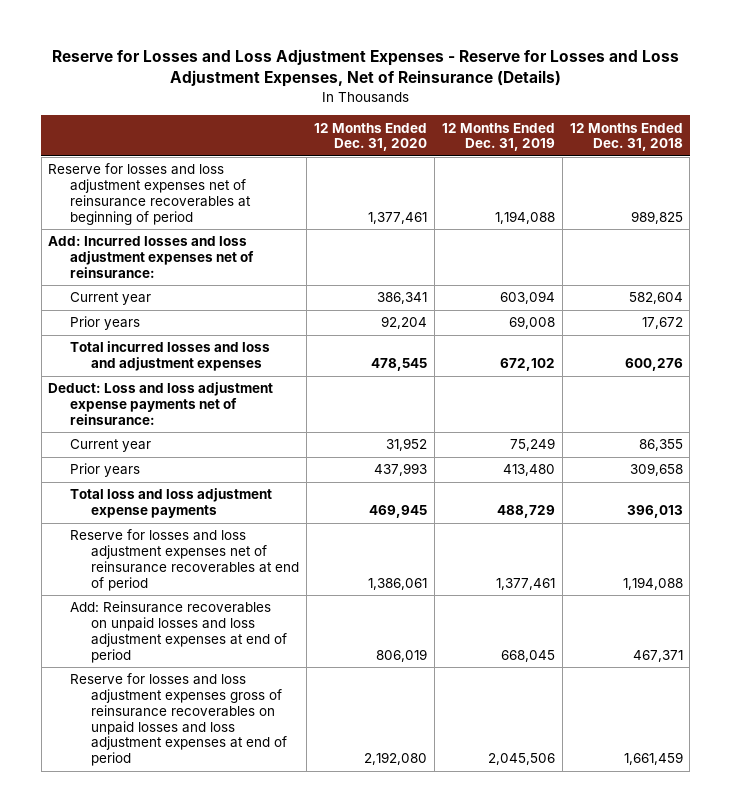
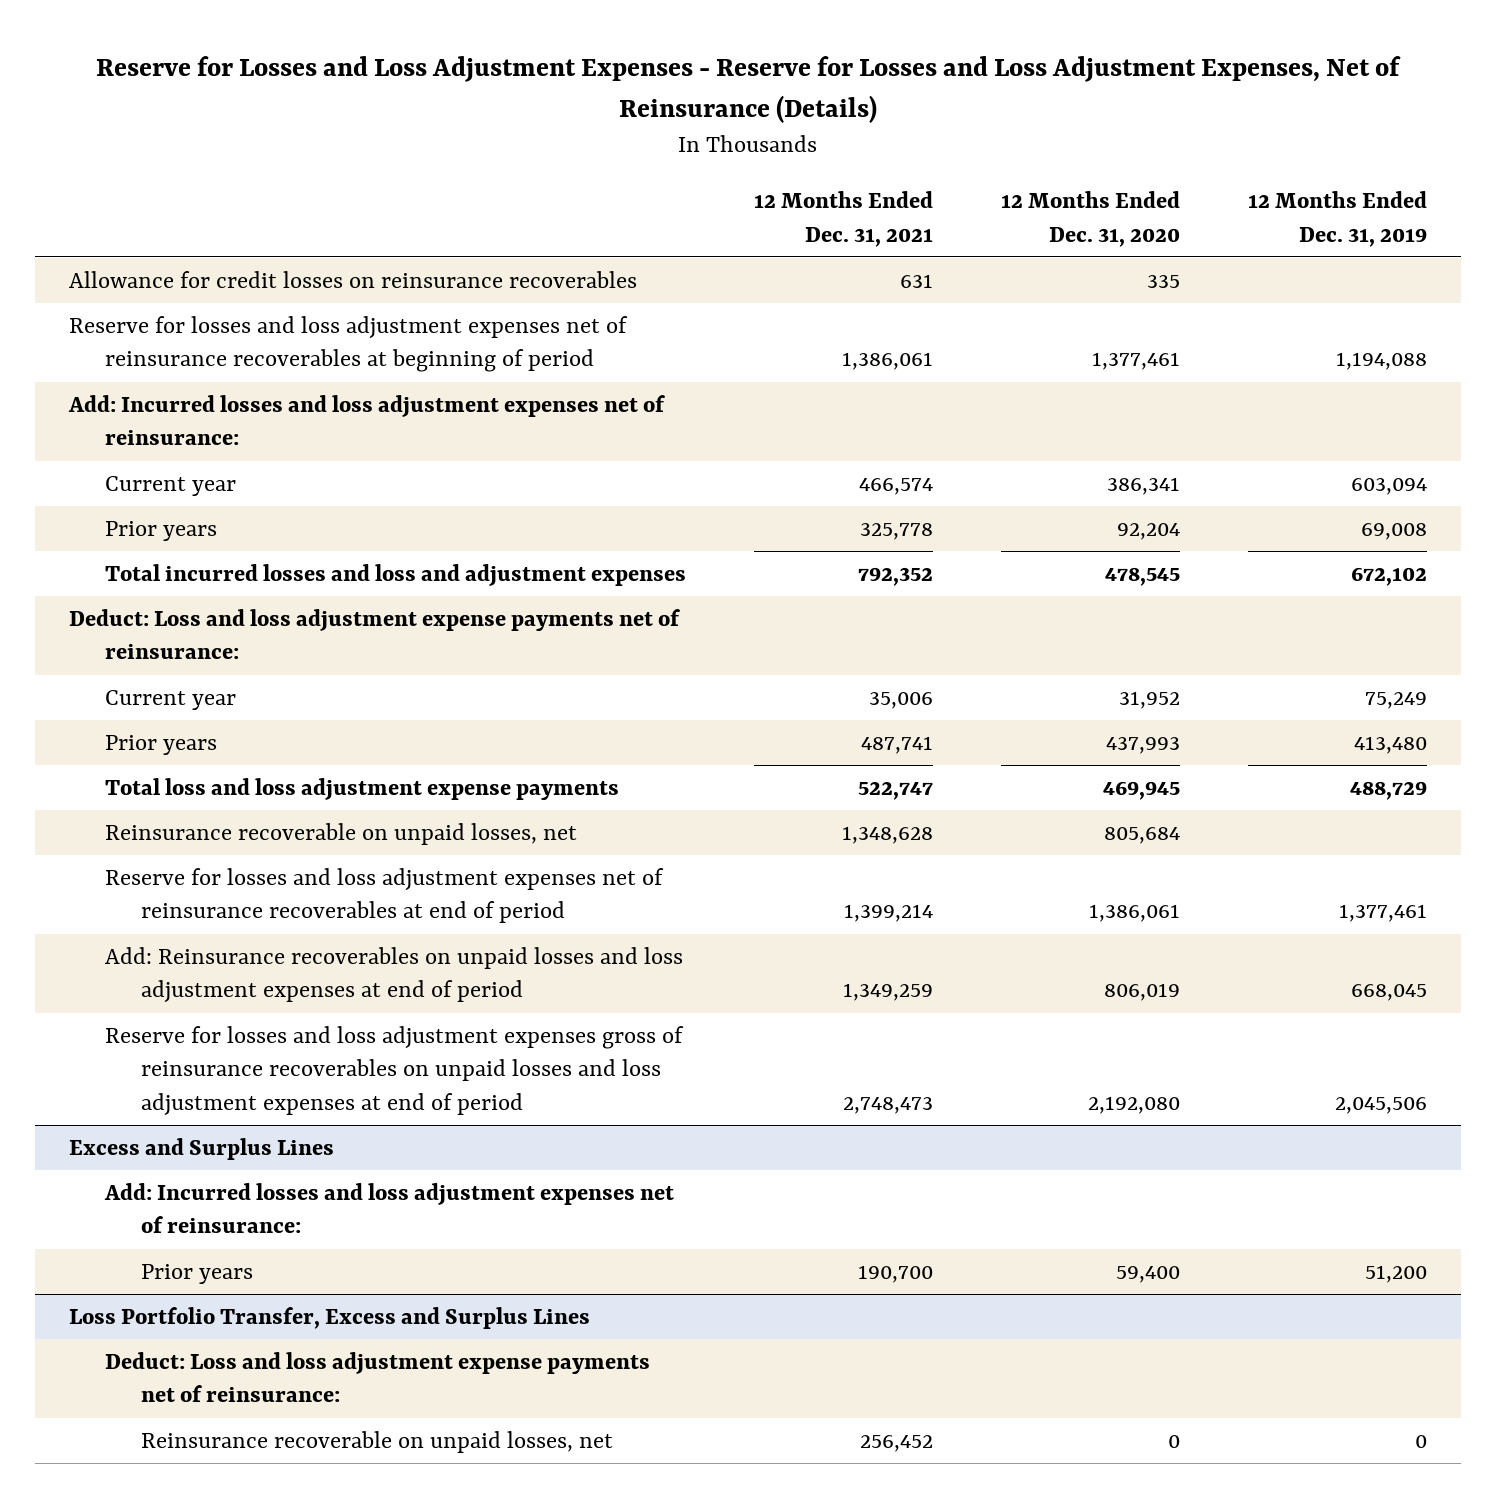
[569,122,683,152] 12 Months Ended Dec. 31, 2018 -> none
none -> [753,191,933,247] 12 Months Ended Dec. 31, 2021
none -> [69,271,638,289] Allowance for credit losses on reinsurance recoverables
none -> [105,823,578,846] Reinsurance recoverable on unpaid losses, net
none -> [69,1138,335,1161] Excess and Surplus Lines
none -> [104,1183,675,1234] Add: Incurred losses and loss adjustment expenses net of reinsurance:
none -> [140,1264,253,1285] Prior years
none -> [69,1307,591,1330] Loss Portfolio Transfer, Excess and Surplus Lines
none -> [105,1352,651,1403] Deduct: Loss and loss adjustment expense payments net of reinsurance:
none -> [140,1431,613,1454] Reinsurance recoverable on unpaid losses, net

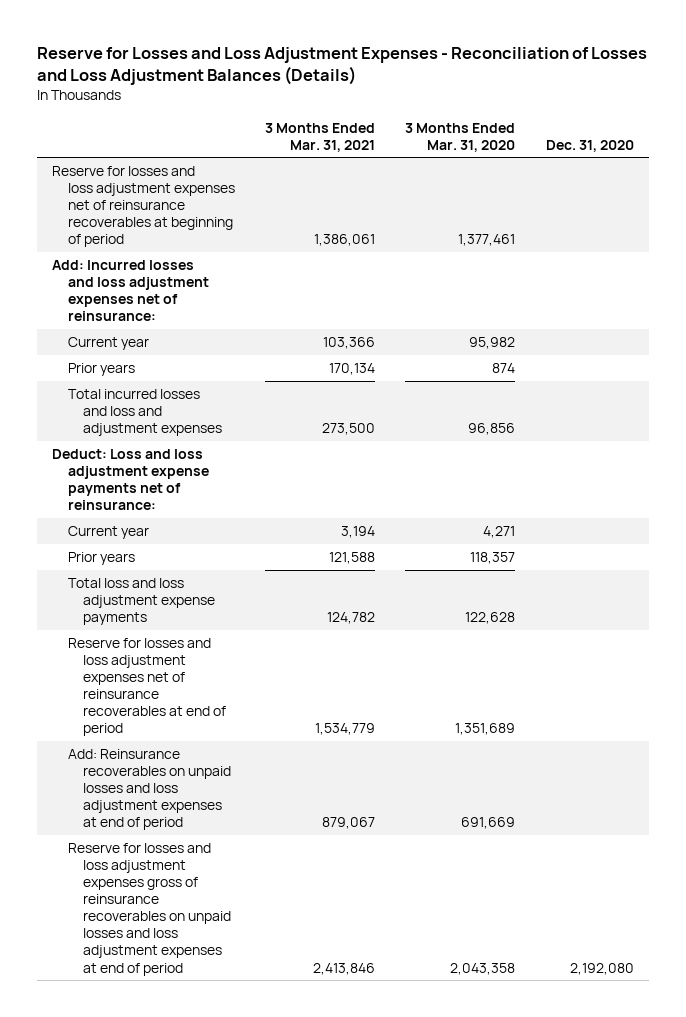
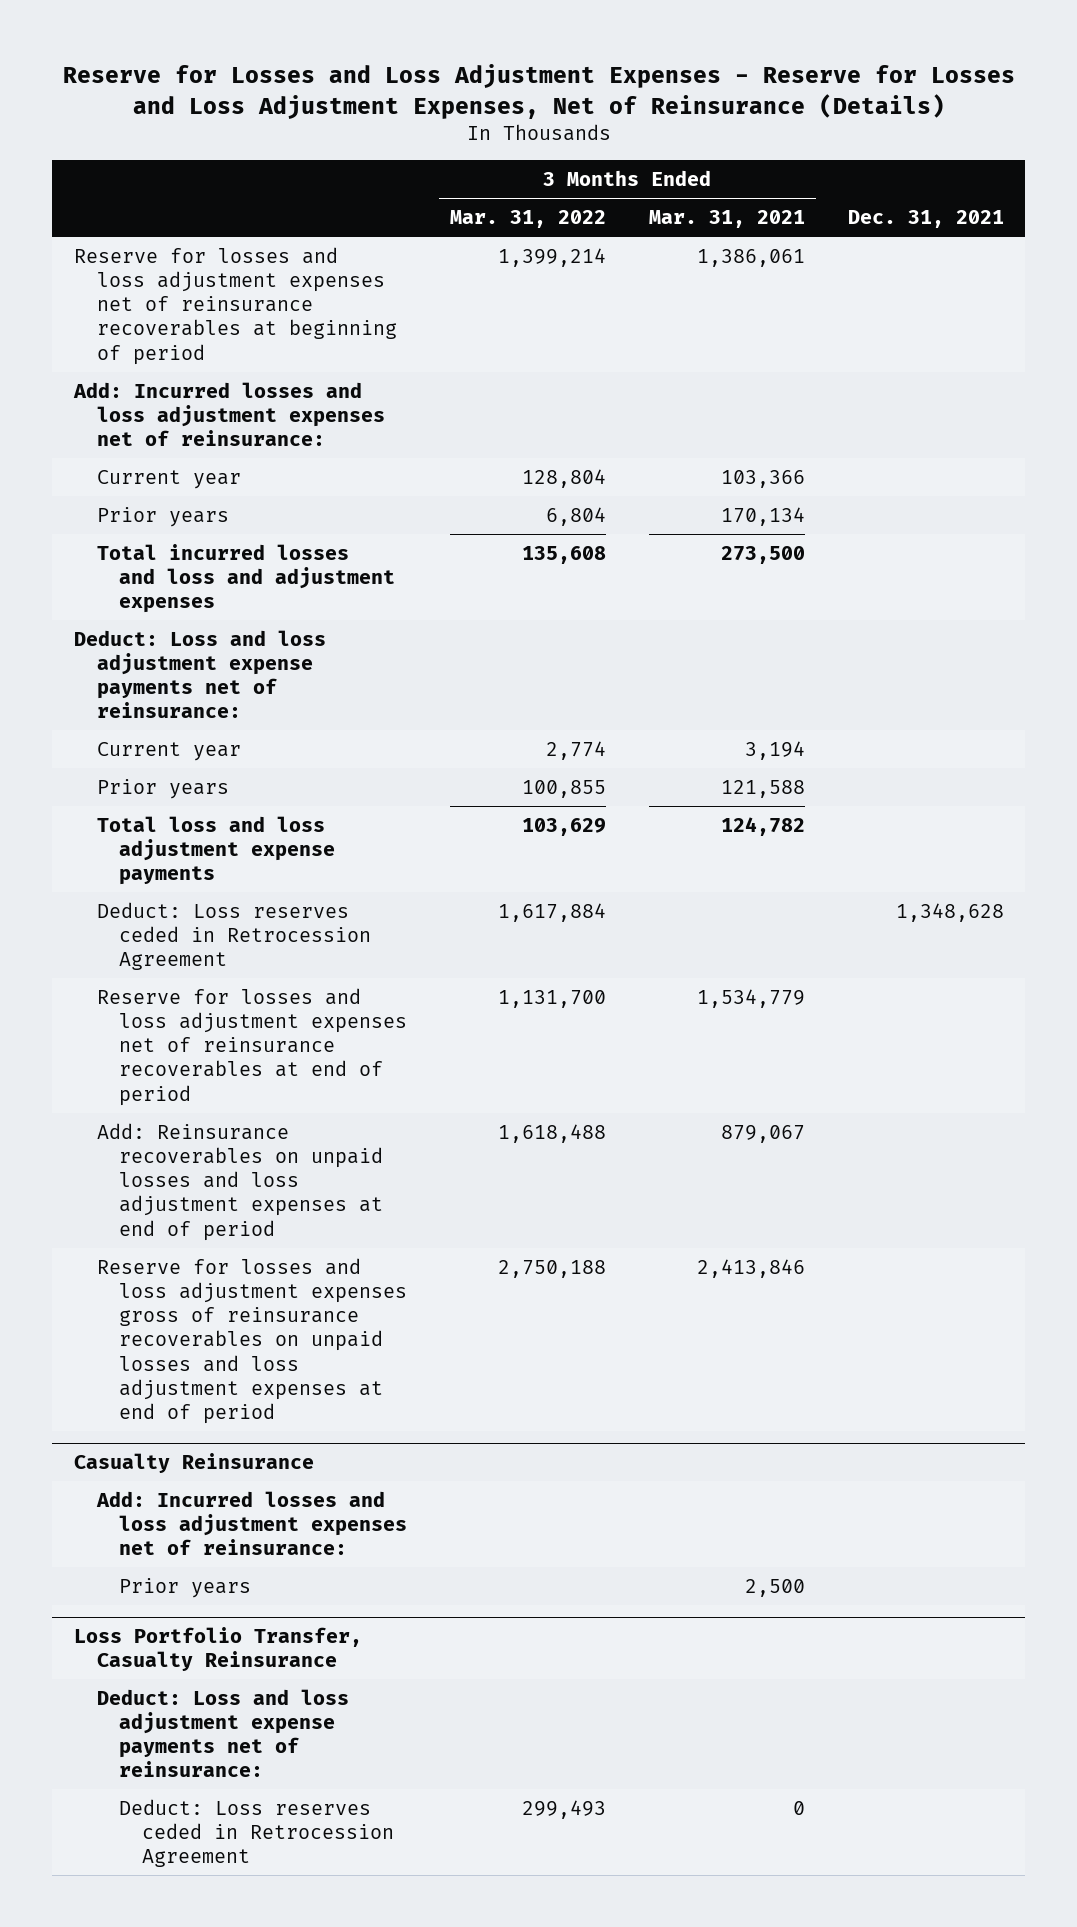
[36,46,647,86] Reserve for Losses and Loss Adjustment Expenses - Reconciliation of Losses and Loss Adjustment Balances (Details) -> [62,64,1015,119] Reserve for Losses and Loss Adjustment Expenses - Reserve for Losses and Loss Adjustment Expenses, Net of Reinsurance (Details)
[405,122,516,152] 3 Months Ended Mar. 31, 2020 -> none
[545,139,634,152] Dec. 31, 2020 -> none
none -> [450,209,607,228] Mar. 31, 2022
none -> [847,209,1004,228] Dec. 31, 2021
none -> [96,901,372,971] Deduct: Loss reserves ceded in Retrocession Agreement
none -> [73,1452,314,1473] Casualty Reinsurance
none -> [95,1490,408,1556] Add: Incurred losses and loss adjustment expenses net of reinsurance:
none -> [119,1577,252,1598] Prior years
none -> [73,1626,362,1672] Loss Portfolio Transfer, Casualty Reinsurance
none -> [96,1688,349,1778] Deduct: Loss and loss adjustment expense payments net of reinsurance:
none -> [119,1798,395,1868] Deduct: Loss reserves ceded in Retrocession Agreement

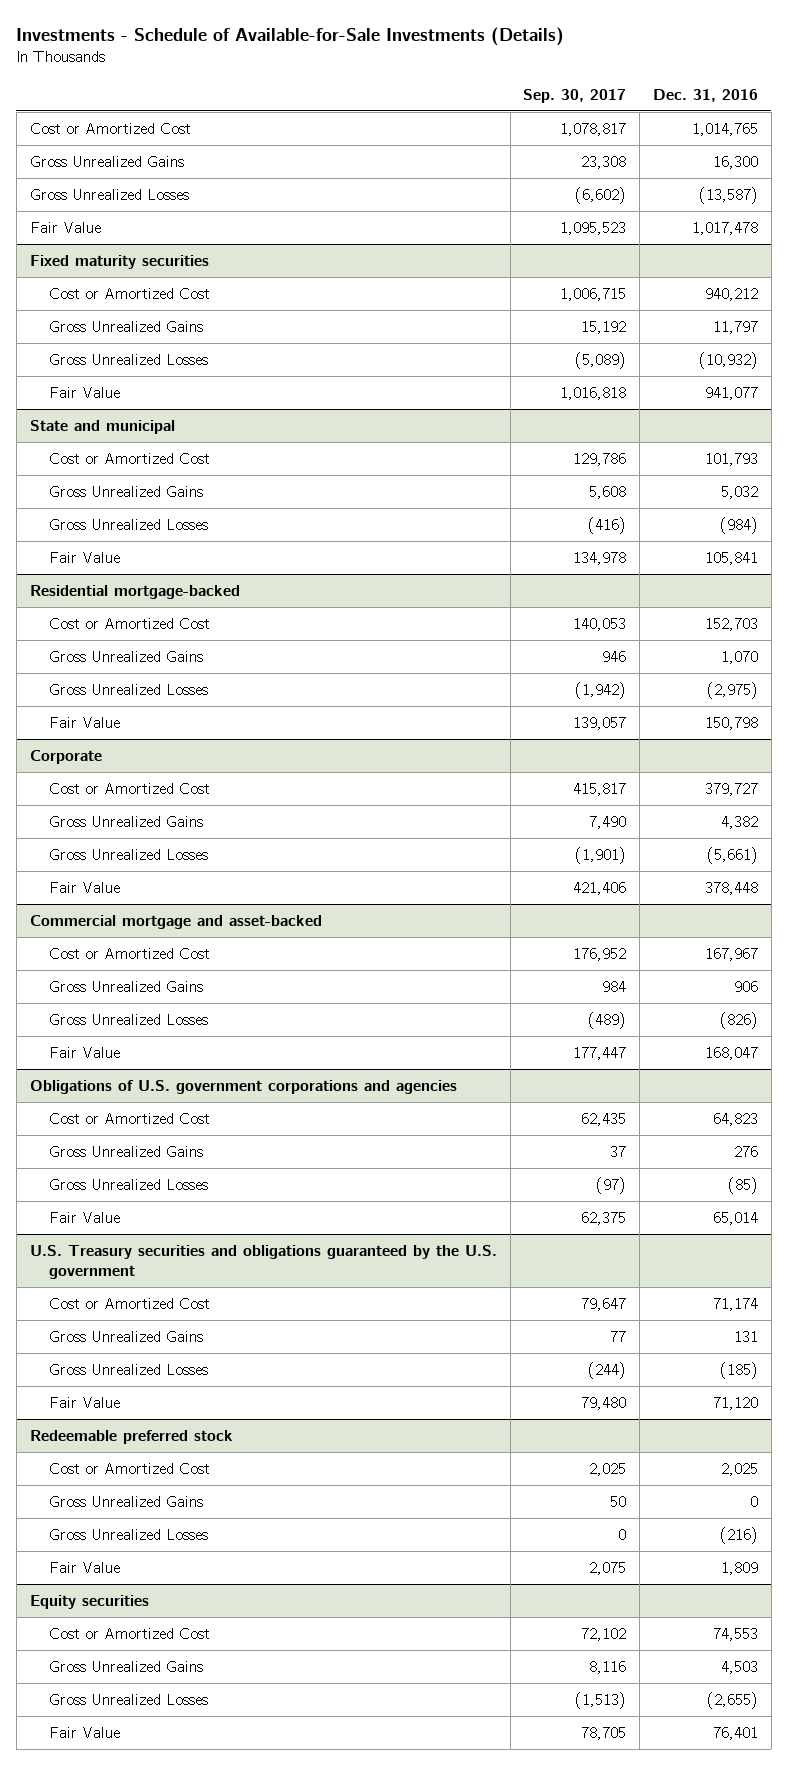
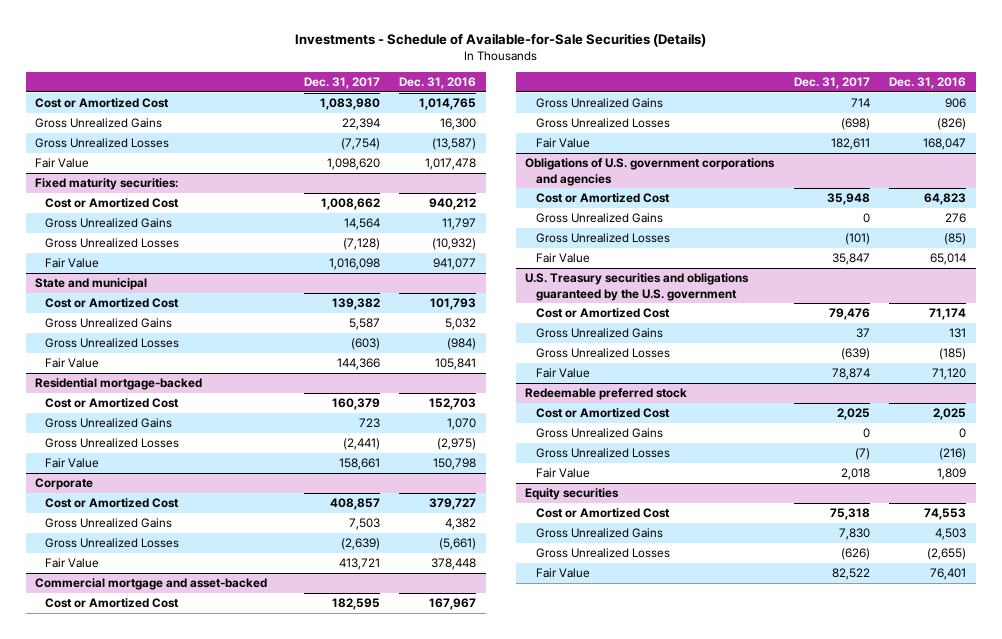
[16,26,565,46] Investments - Schedule of Available-for-Sale Investments (Details) -> [294,32,706,47] Investments - Schedule of Available-for-Sale Securities (Details)
[523,88,627,103] Sep. 30, 2017 -> none
none -> [303,77,380,90] Dec. 31, 2017
[29,254,209,269] Fixed maturity securities -> [35,178,179,191] Fixed maturity securities:

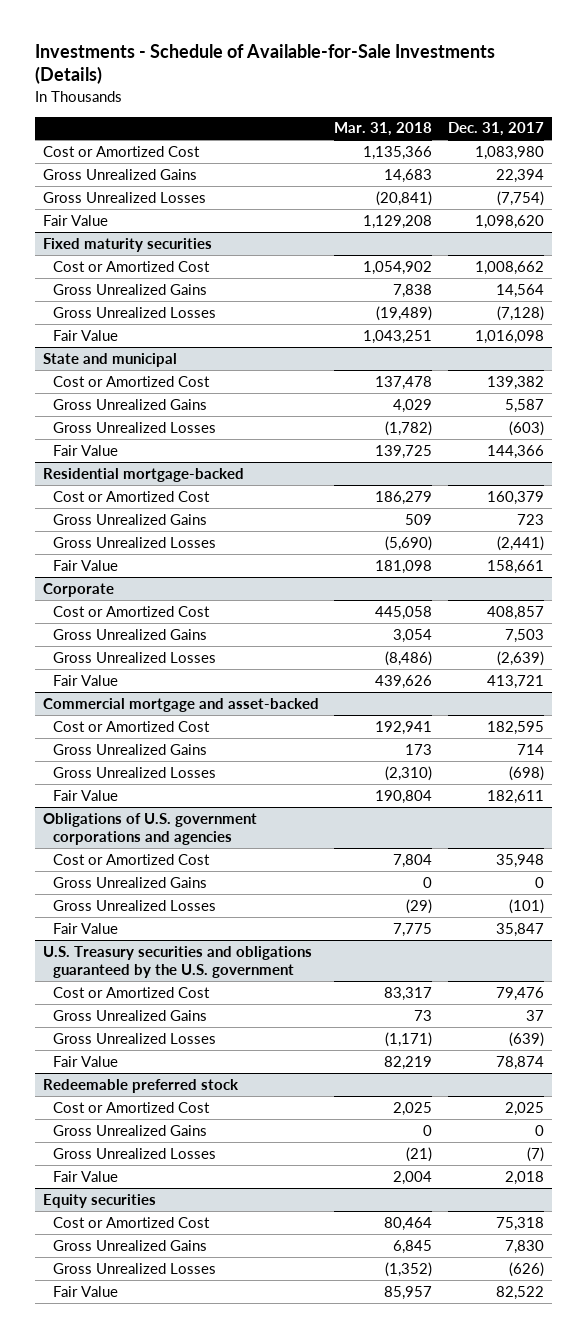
[294,32,706,47] Investments - Schedule of Available-for-Sale Securities (Details) -> [34,44,495,85] Investments - Schedule of Available-for-Sale Investments (Details)
[399,77,477,90] Dec. 31, 2016 -> none
none -> [334,122,433,137] Mar. 31, 2018
[35,178,179,191] Fixed maturity securities: -> [42,237,212,252] Fixed maturity securities

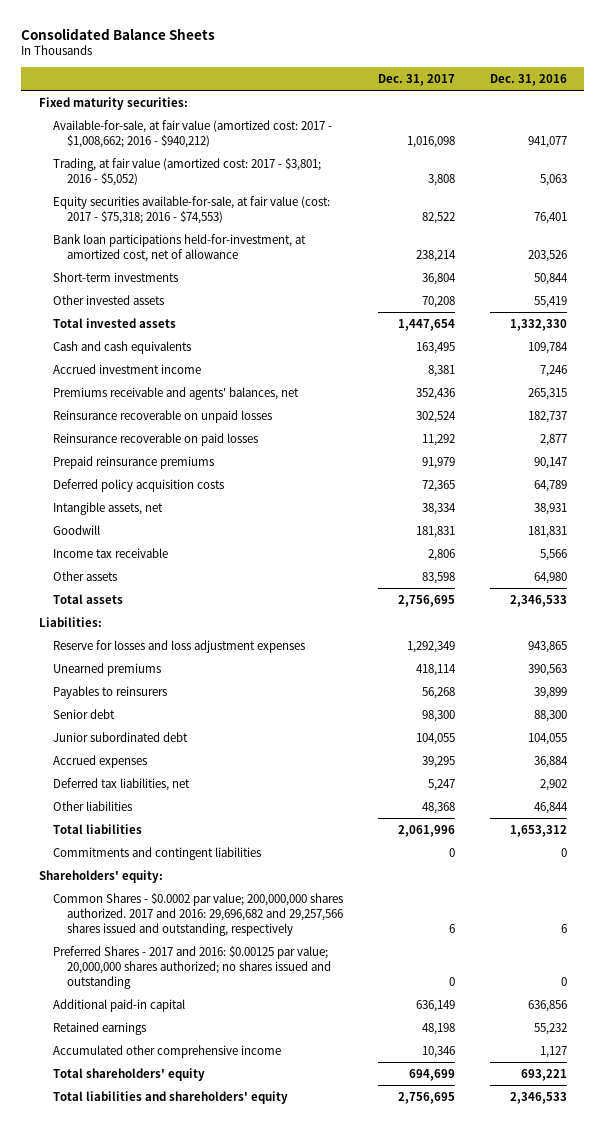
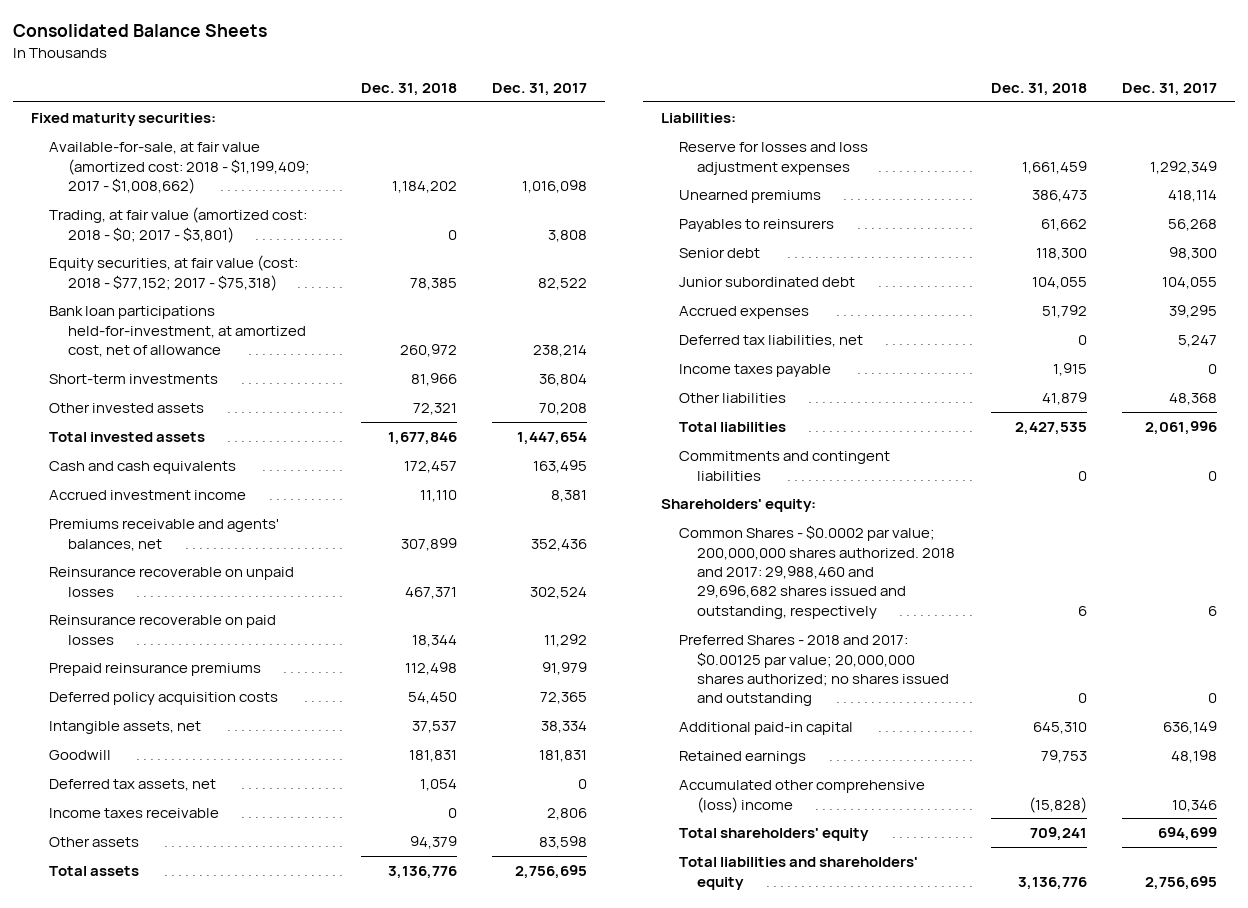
[489,73,567,86] Dec. 31, 2016 -> none
none -> [361,82,458,96] Dec. 31, 2018
[52,119,332,148] Available-for-sale, at fair value (amortized cost: 2017 - $1,008,662; 2016 - $940,212) -> [49,142,310,194] Available-for-sale, at fair value (amortized cost: 2018 - $1,199,409; 2017 - $1,008,662)
[52,157,321,186] Trading, at fair value (amortized cost: 2017 - $3,801; 2016 - $5,052) -> [49,207,308,243] Trading, at fair value (amortized cost: 2018 - $0; 2017 - $3,801)
[52,195,330,224] Equity securities available-for-sale, at fair value (cost: 2017 - $75,318; 2016 - $74,553) -> [49,255,299,291] Equity securities, at fair value (cost: 2018 - $77,152; 2017 - $75,318)
none -> [49,779,217,792] Deferred tax assets, net
[52,547,168,558] Income tax receivable -> [49,808,220,819] Income taxes receivable
none -> [678,364,831,378] Income taxes payable
[52,892,343,936] Common Shares - $0.0002 par value; 200,000,000 shares authorized. 2017 and 2016: 29,696,682 and 29,257,566 shares issued and outstanding, respectively -> [678,525,956,619] Common Shares - $0.0002 par value; 200,000,000 shares authorized. 2018 and 2017: 29,988,460 and 29,696,682 shares issued and outstanding, respectively
[52,945,331,989] Preferred Shares - 2017 and 2016: $0.00125 par value; 20,000,000 shares authorized; no shares issued and outstanding -> [678,635,950,707] Preferred Shares - 2018 and 2017: $0.00125 par value; 20,000,000 shares authorized; no shares issued and outstanding
[52,1044,281,1058] Accumulated other comprehensive income -> [678,780,925,813] Accumulated other comprehensive (loss) income

